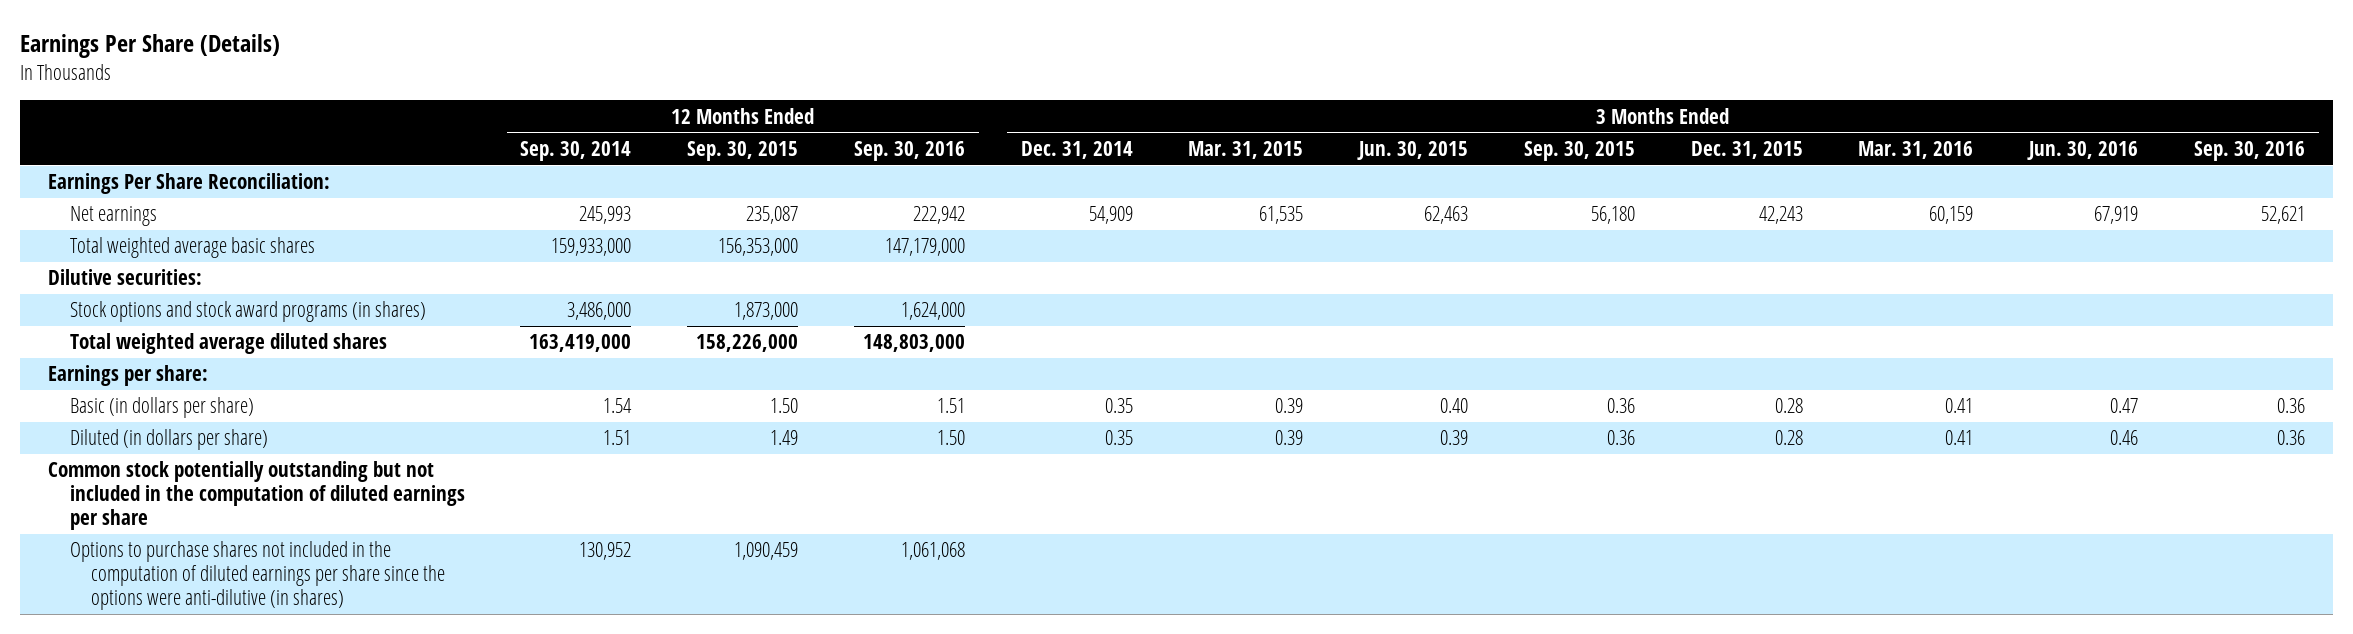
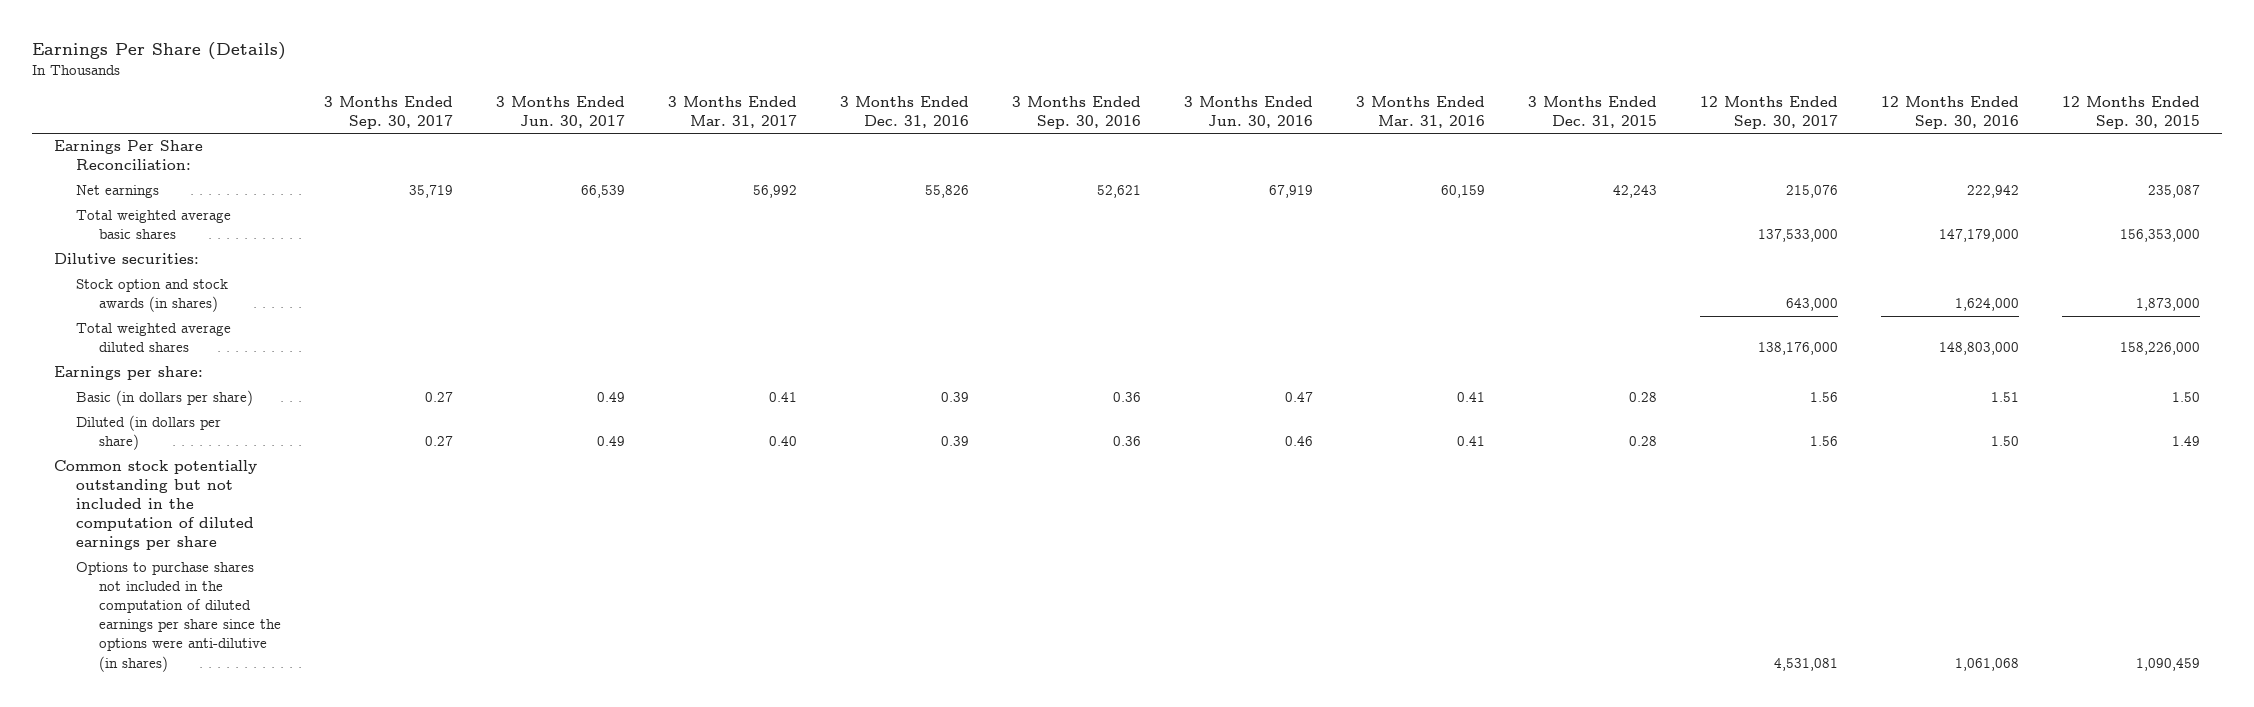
[520,140,632,161] Sep. 30, 2014 -> none
[1020,140,1133,159] Dec. 31, 2014 -> none
[1188,140,1304,159] Mar. 31, 2015 -> none
[1357,140,1469,160] Jun. 30, 2015 -> none
[1523,140,1635,161] Sep. 30, 2015 -> none
none -> [323,96,453,130] 3 Months Ended Sep. 30, 2017
none -> [495,96,625,129] 3 Months Ended Jun. 30, 2017
none -> [667,96,797,129] 3 Months Ended Mar. 31, 2017
none -> [839,96,969,129] 3 Months Ended Dec. 31, 2016
none -> [1700,96,1839,130] 12 Months Ended Sep. 30, 2017
[69,301,426,323] Stock options and stock award programs (in shares) -> [76,279,229,313] Stock option and stock awards (in shares)

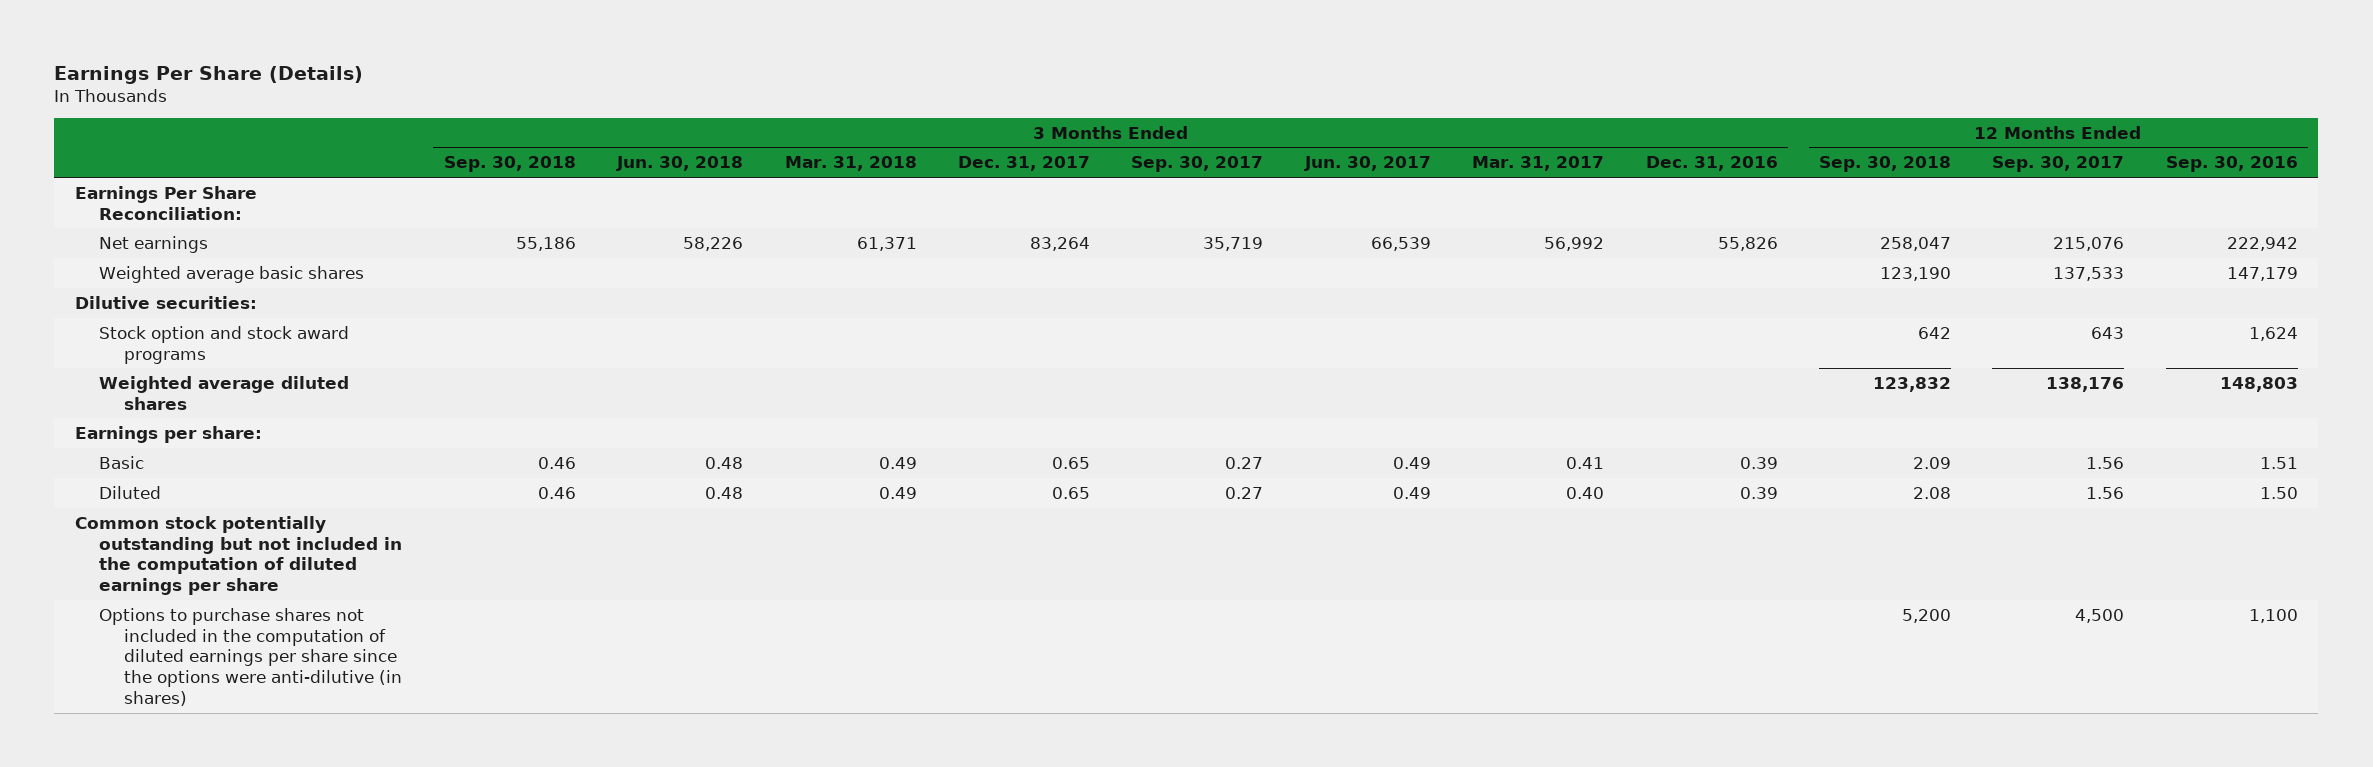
[1011,96,1141,130] 3 Months Ended Sep. 30, 2016 -> none
[1184,96,1314,129] 3 Months Ended Jun. 30, 2016 -> none
[1356,96,1486,129] 3 Months Ended Mar. 31, 2016 -> none
[1528,96,1658,129] 3 Months Ended Dec. 31, 2015 -> none
[2062,96,2201,130] 12 Months Ended Sep. 30, 2015 -> none
none -> [443,156,576,173] Sep. 30, 2018
none -> [616,156,744,172] Jun. 30, 2018
none -> [784,156,917,172] Mar. 31, 2018
none -> [957,156,1090,172] Dec. 31, 2017
none -> [1818,156,1951,173] Sep. 30, 2018
[76,210,232,240] Total weighted average basic shares -> [99,265,365,283] Weighted average basic shares
[1758,229,1839,243] 137,533,000 -> [2053,266,2125,281] 137,533
[1939,229,2020,243] 147,179,000 -> [2226,266,2298,281] 147,179
[76,279,229,313] Stock option and stock awards (in shares) -> [99,325,350,364] Stock option and stock award programs
[1786,298,1839,312] 643,000 -> [2091,326,2125,339] 643
[1955,298,2020,312] 1,624,000 -> [2248,326,2298,341] 1,624
[76,323,232,353] Total weighted average diluted shares -> [99,375,350,410] Weighted average diluted shares
[1758,342,1839,356] 138,176,000 -> [2046,376,2125,392] 138,176
[1939,342,2020,356] 148,803,000 -> [2219,376,2298,392] 148,803
[76,390,254,407] Basic (in dollars per share) -> [99,455,145,469] Basic
[76,415,222,451] Diluted (in dollars per share) -> [99,485,162,499] Diluted
[1774,657,1839,671] 4,531,081 -> [2075,608,2125,623] 4,500
[1955,657,2020,671] 1,061,068 -> [2248,608,2298,623] 1,100

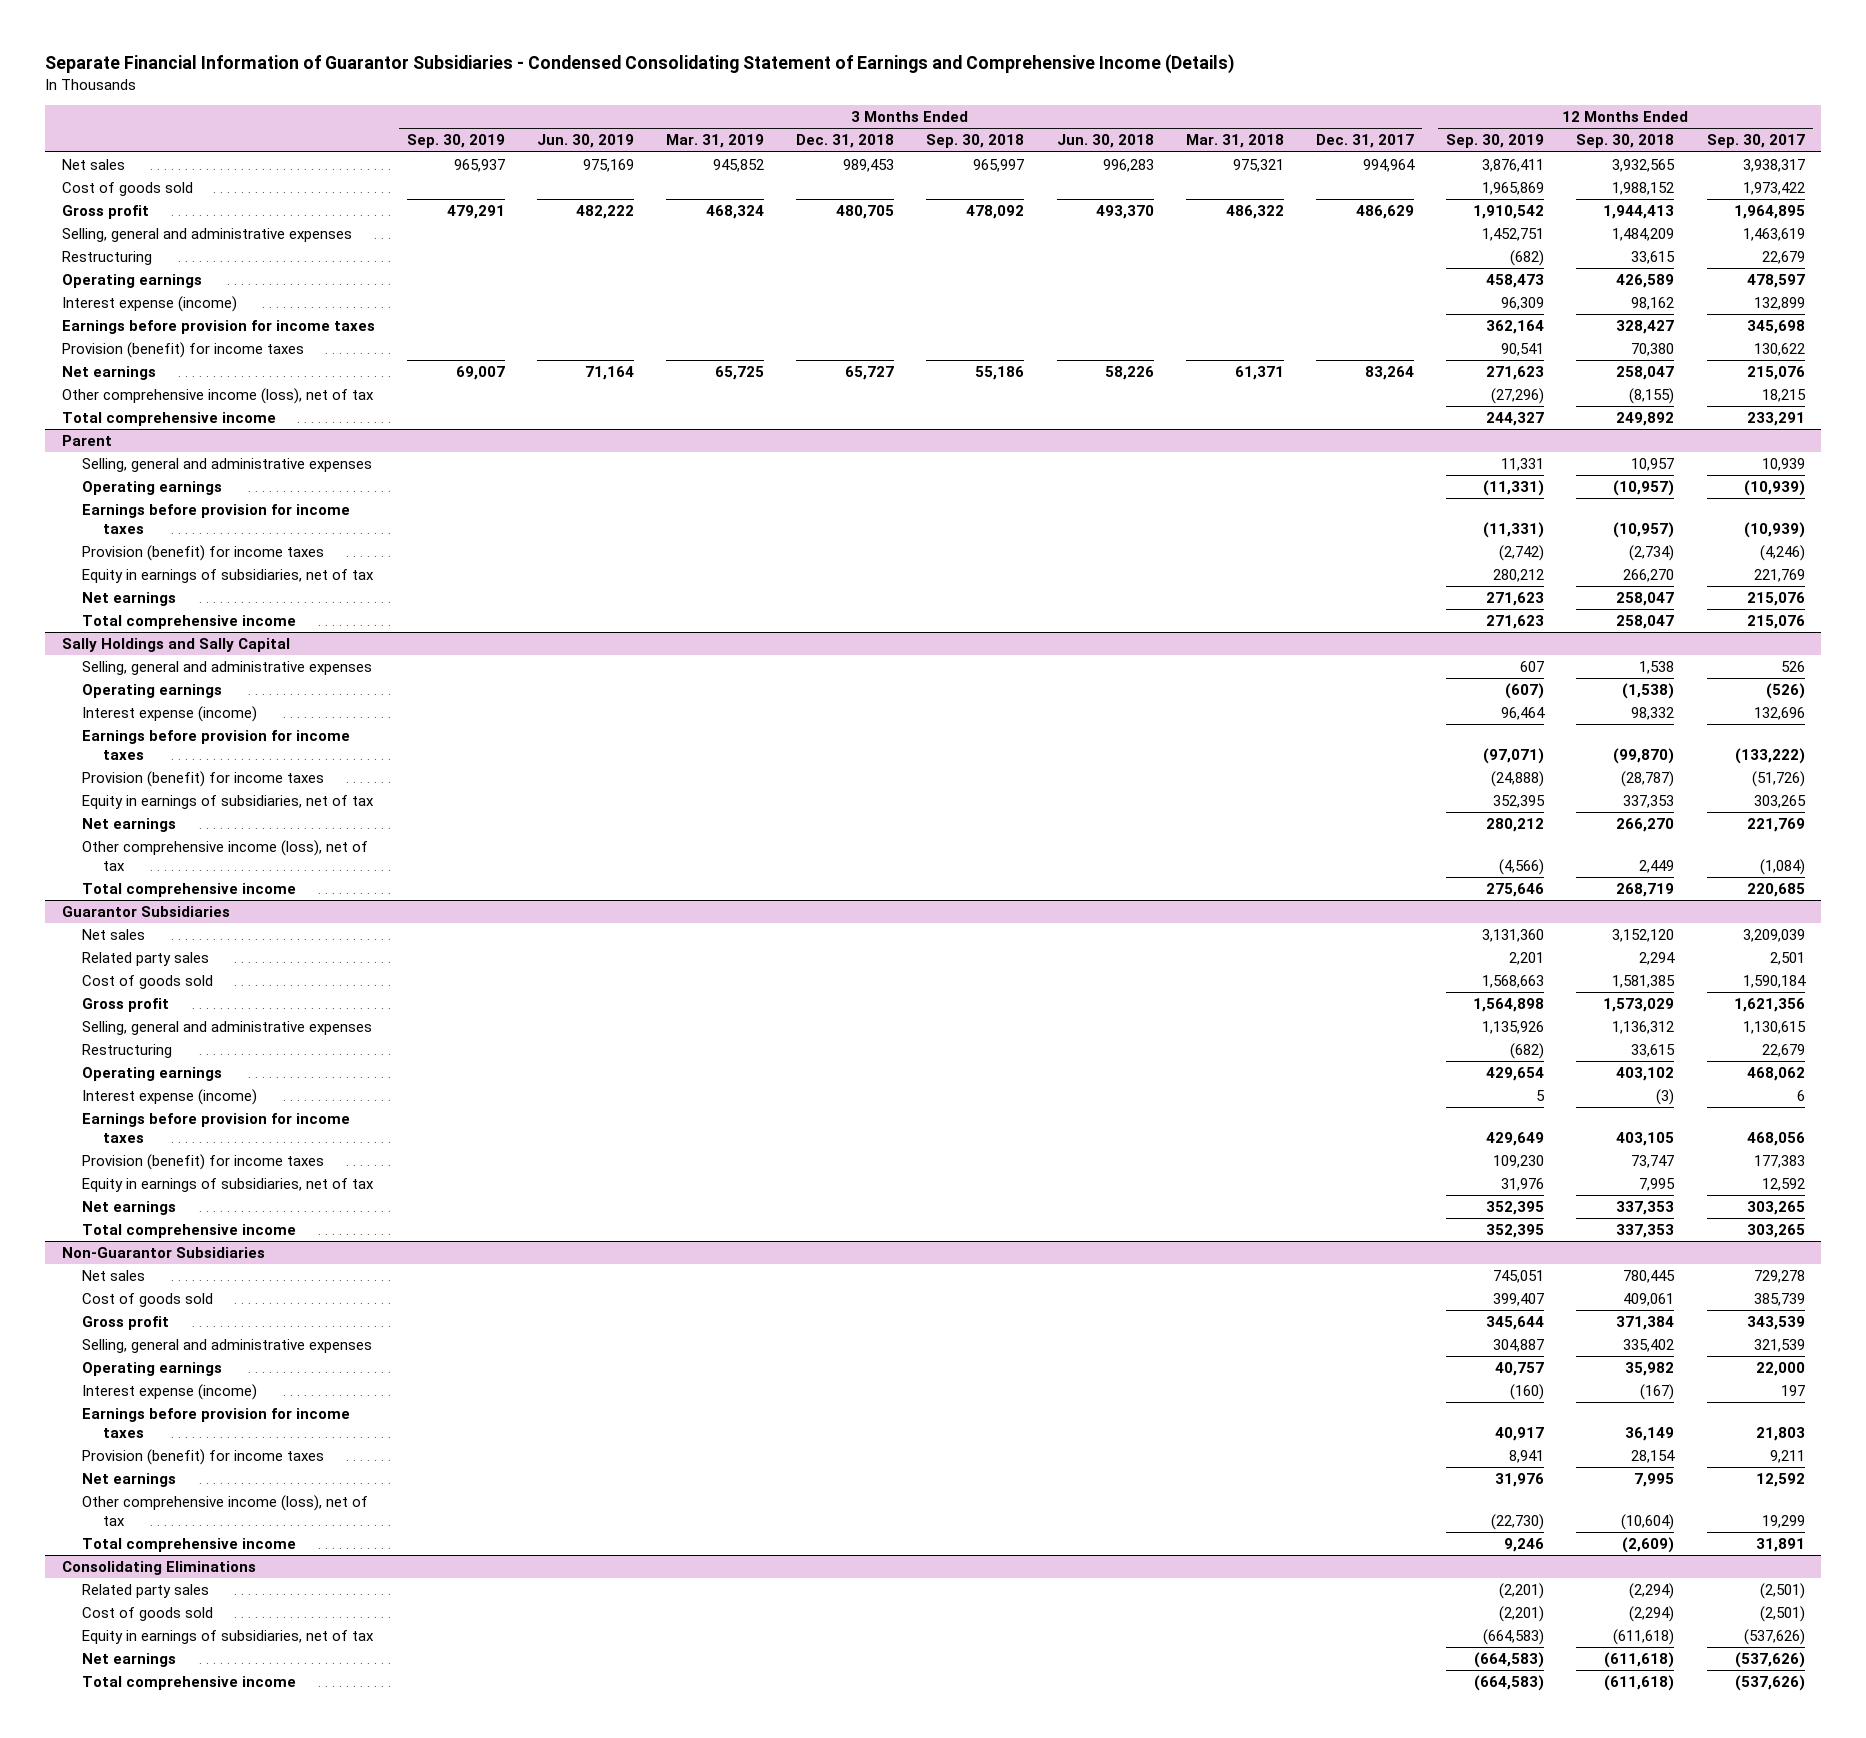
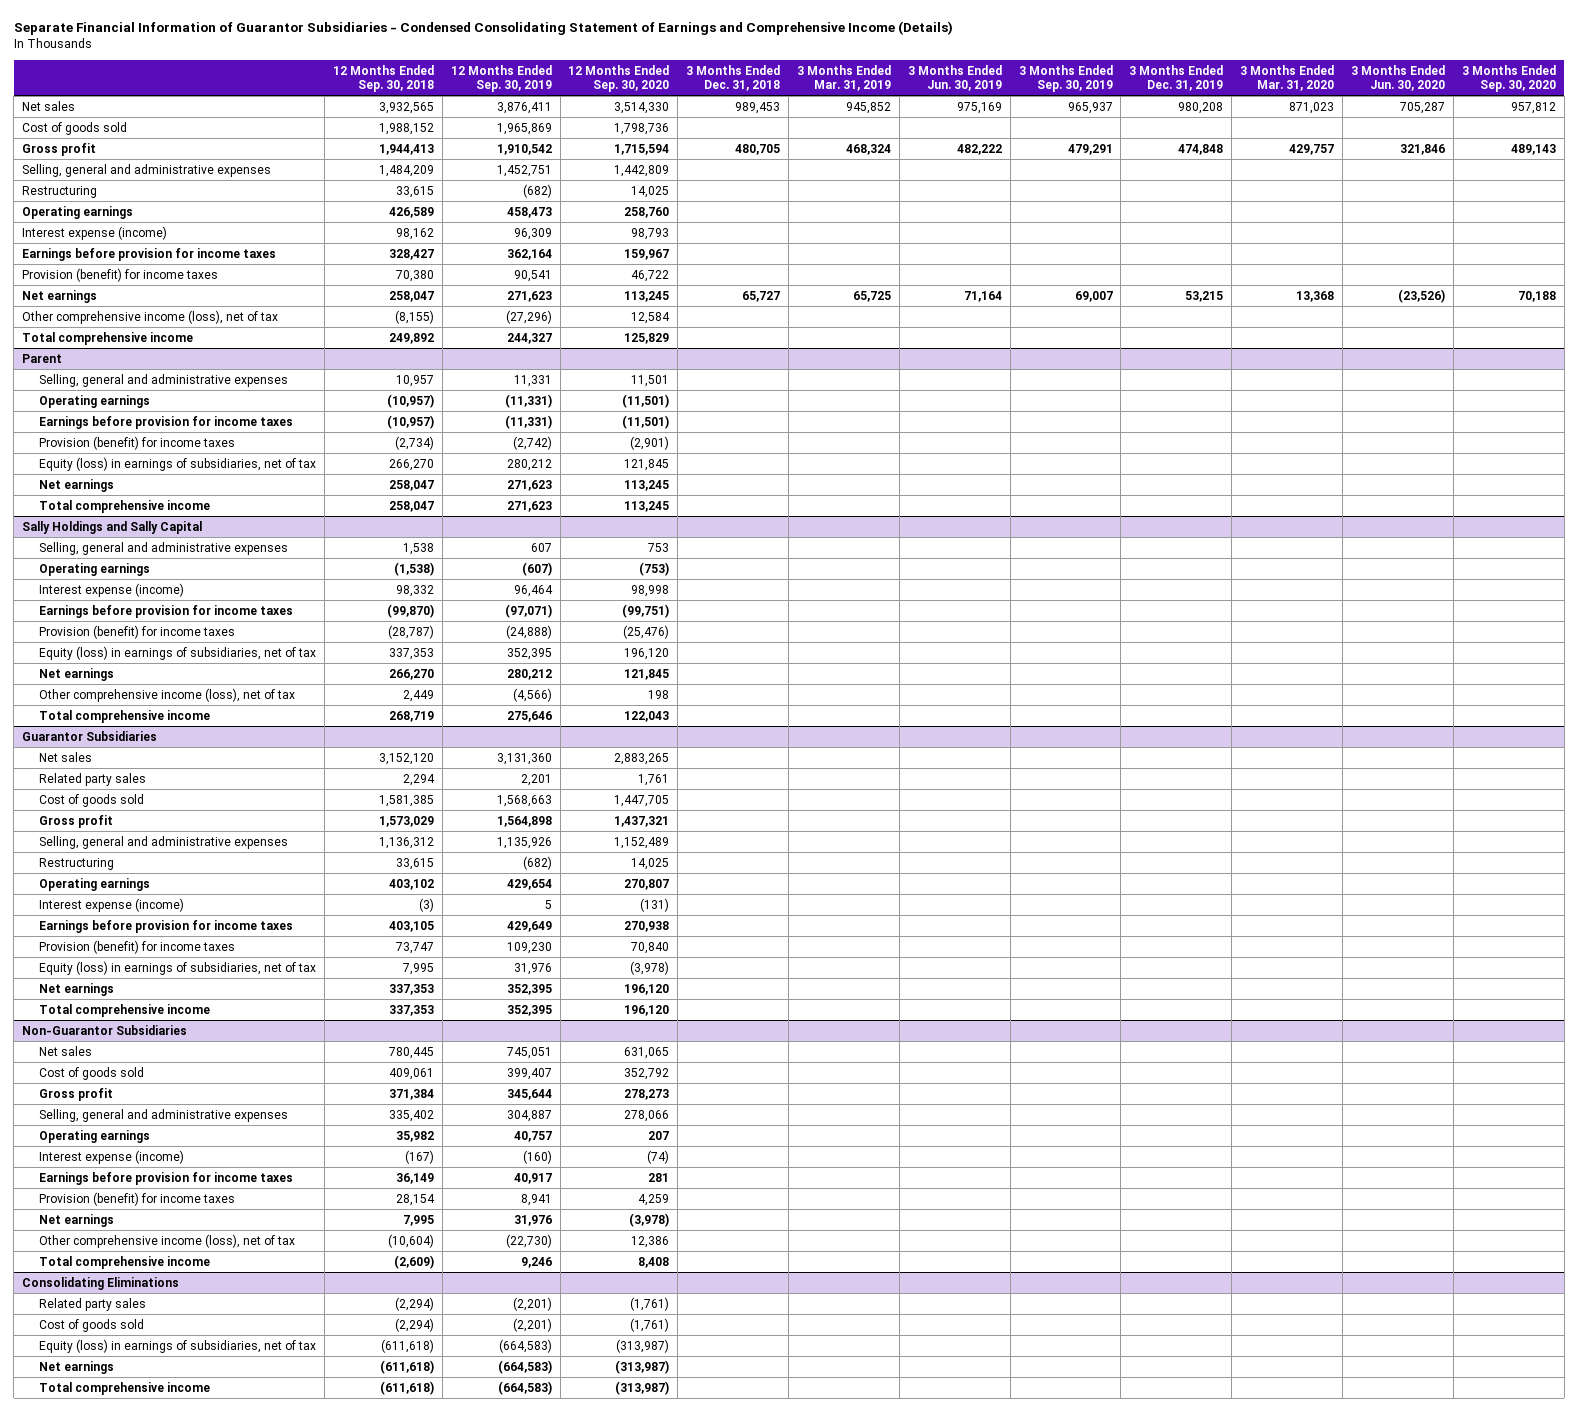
[926,134,1025,149] Sep. 30, 2018 -> none
[1056,134,1154,149] Jun. 30, 2018 -> none
[1185,134,1284,149] Mar. 31, 2018 -> none
[1316,134,1415,149] Dec. 31, 2017 -> none
[1706,134,1805,149] Sep. 30, 2017 -> none
none -> [568,64,670,92] 12 Months Ended Sep. 30, 2020
none -> [1129,64,1224,91] 3 Months Ended Dec. 31, 2019
none -> [1240,64,1335,91] 3 Months Ended Mar. 31, 2020
none -> [1350,64,1445,91] 3 Months Ended Jun. 30, 2020
none -> [1461,64,1556,92] 3 Months Ended Sep. 30, 2020
[82,569,375,584] Equity in earnings of subsidiaries, net of tax -> [39,456,317,471] Equity (loss) in earnings of subsidiaries, net of tax
[82,795,375,810] Equity in earnings of subsidiaries, net of tax -> [39,645,317,660] Equity (loss) in earnings of subsidiaries, net of tax
[82,1178,375,1193] Equity in earnings of subsidiaries, net of tax -> [39,960,317,975] Equity (loss) in earnings of subsidiaries, net of tax
[82,1630,375,1645] Equity in earnings of subsidiaries, net of tax -> [39,1338,317,1353] Equity (loss) in earnings of subsidiaries, net of tax

